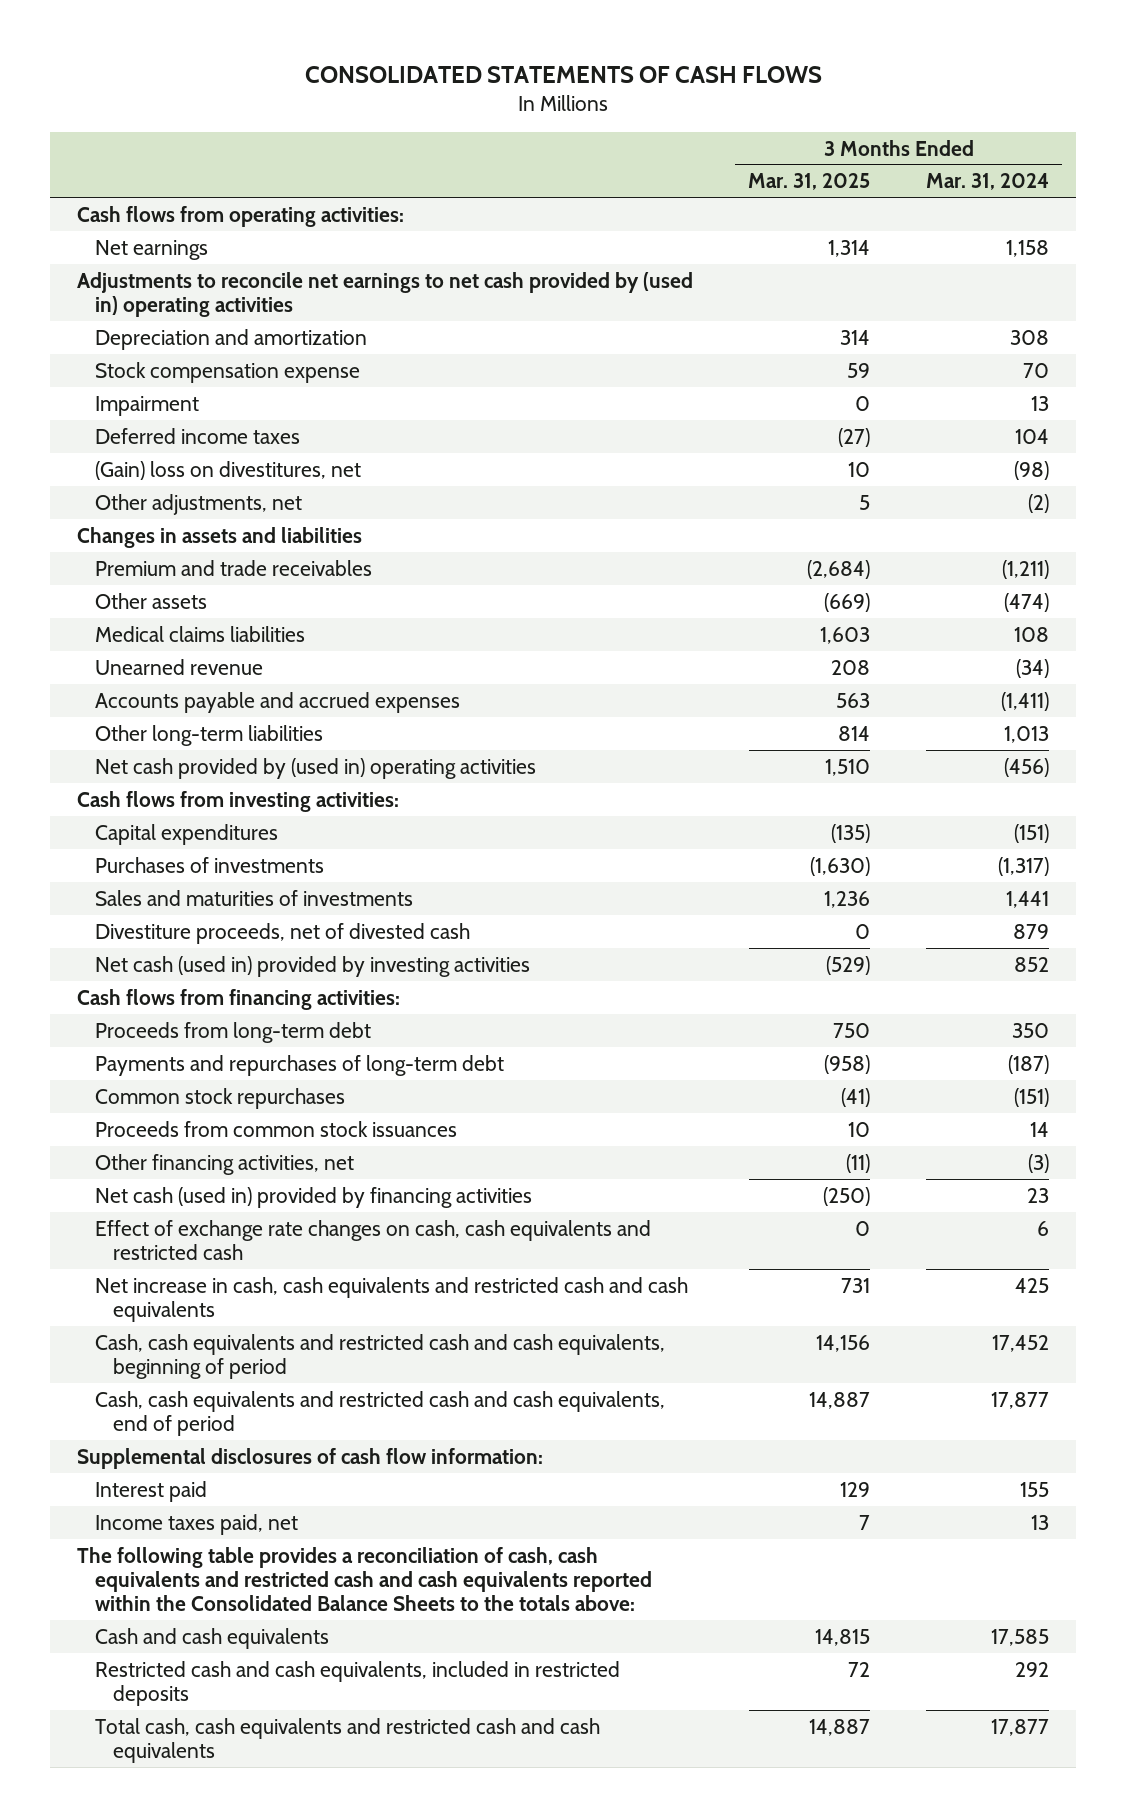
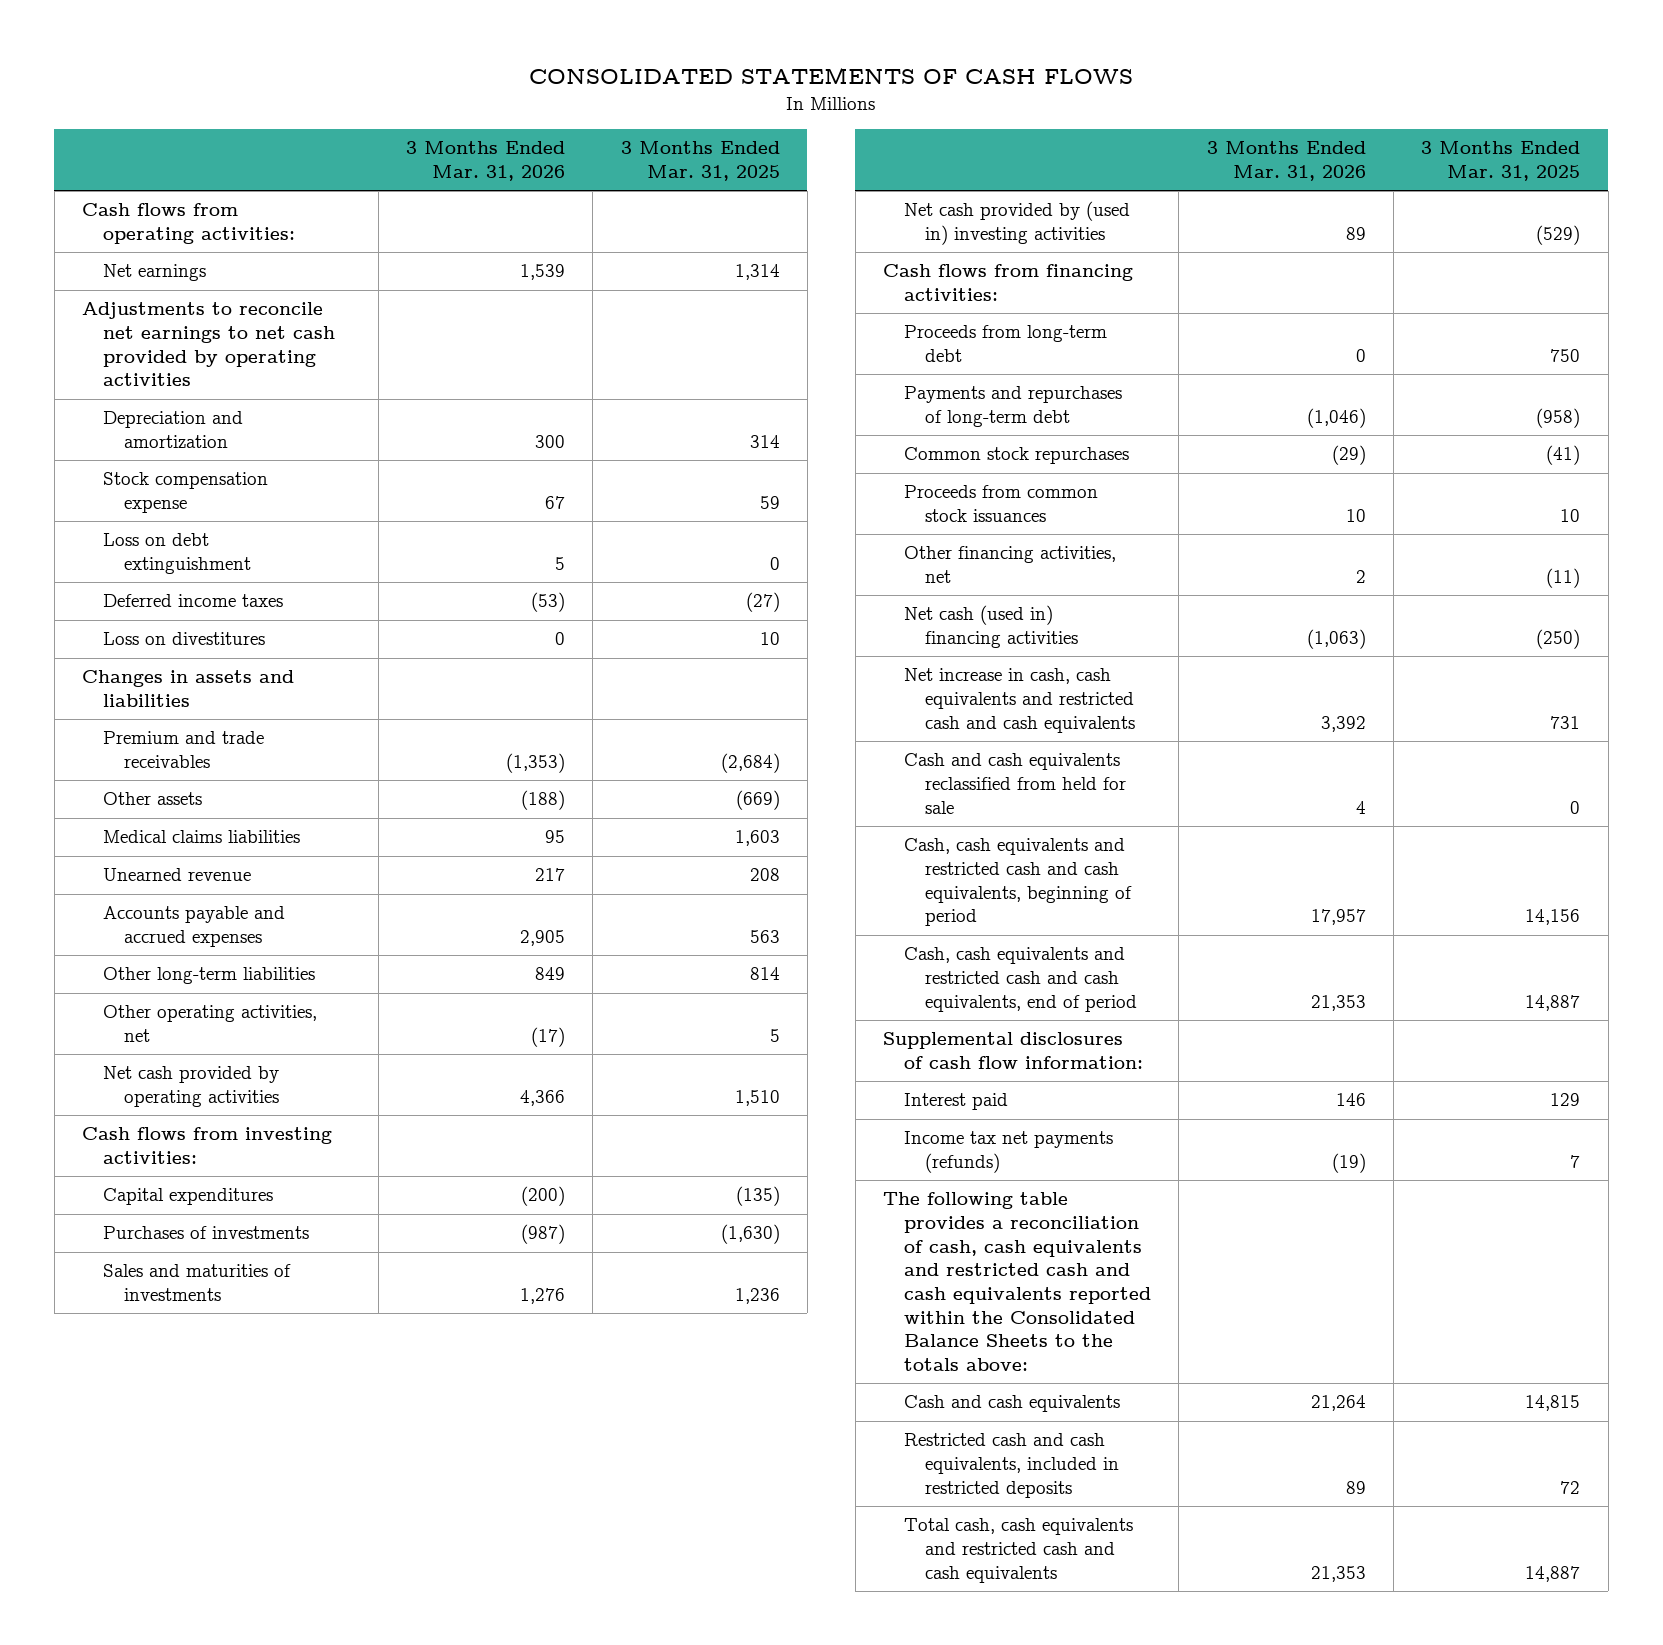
[925,173,1049,191] Mar. 31, 2024 -> none
none -> [405,141,565,182] 3 Months Ended Mar. 31, 2026
[77,271,694,317] Adjustments to reconcile net earnings to net cash provided by (used in) operating activities -> [82,302,336,387] Adjustments to reconcile net earnings to net cash provided by operating activities
[95,395,200,416] Impairment -> none
none -> [103,533,252,575] Loss on debt extinguishment
[95,493,303,515] Other adjustments, net -> none
[95,460,362,480] (Gain) loss on divestitures, net -> [103,632,266,646] Loss on divestitures
none -> [103,1005,318,1043] Other operating activities, net
[95,757,537,779] Net cash provided by (used in) operating activities -> [103,1066,280,1108] Net cash provided by operating activities
[95,922,471,944] Divestiture proceeds, net of divested cash -> none
[95,955,531,977] Net cash (used in) provided by investing activities -> [904,201,1131,246] Net cash provided by (used in) investing activities
[95,1219,652,1260] Effect of exchange rate changes on cash, cash equivalents and restricted cash -> none
[95,1186,533,1208] Net cash (used in) provided by financing activities -> [904,605,1079,649] Net cash (used in) financing activities
none -> [904,753,1127,814] Cash and cash equivalents reclassified from held for sale
[95,1513,299,1535] Income taxes paid, net -> [904,1131,1114,1174] Income tax net payments (refunds)

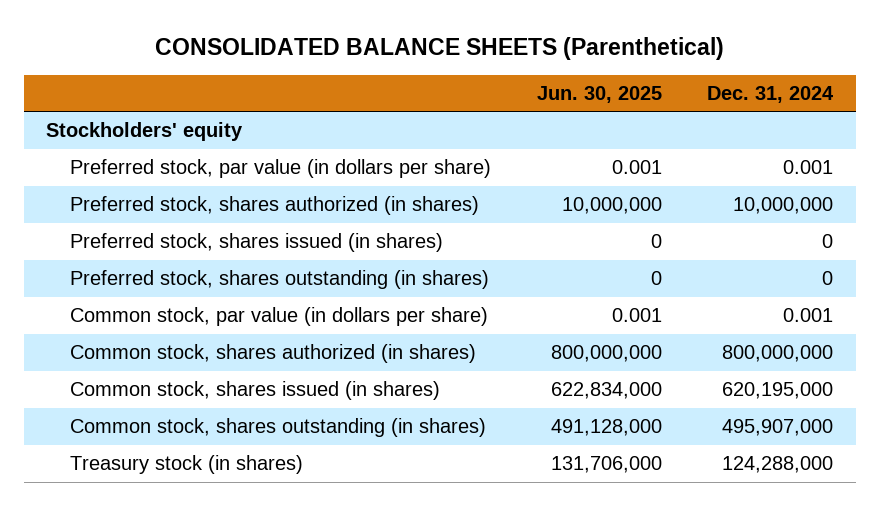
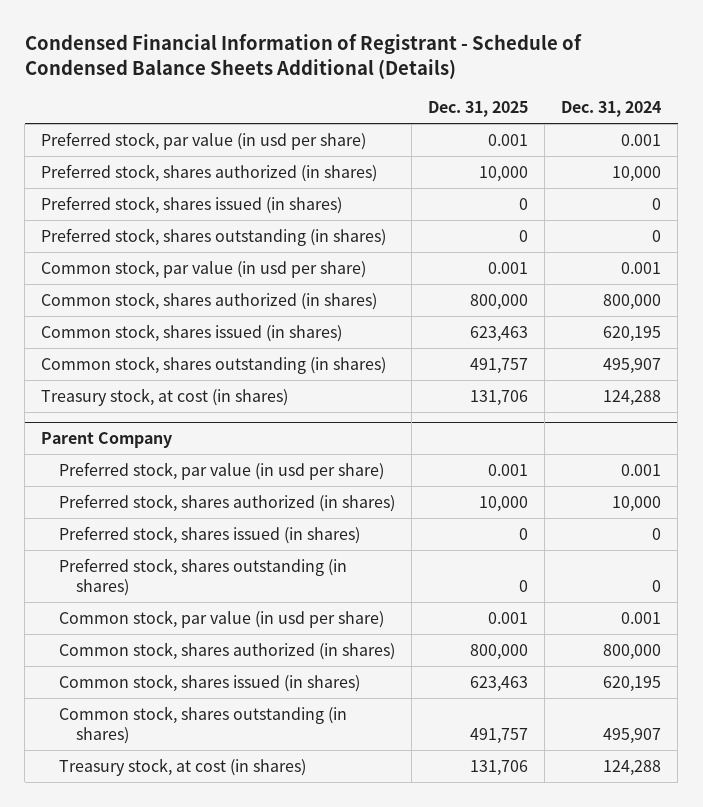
[154,36,724,60] CONSOLIDATED BALANCE SHEETS (Parenthetical) -> [24,33,582,79] Condensed Financial Information of Registrant - Schedule of Condensed Balance Sheets Additional (Details)
[536,86,662,104] Jun. 30, 2025 -> none
none -> [427,101,528,118] Dec. 31, 2025
[46,122,244,142] Stockholders' equity -> none
[69,159,491,179] Preferred stock, par value (in dollars per share) -> [41,132,367,151] Preferred stock, par value (in usd per share)
[733,197,834,215] 10,000,000 -> [612,166,662,183] 10,000
[69,307,488,327] Common stock, par value (in dollars per share) -> [41,260,367,279] Common stock, par value (in usd per share)
[722,345,834,363] 800,000,000 -> [603,294,662,311] 800,000
[722,382,834,400] 620,195,000 -> [603,326,662,343] 620,195
[722,419,834,437] 495,907,000 -> [603,358,662,375] 495,907
[69,455,303,475] Treasury stock (in shares) -> [41,388,289,407] Treasury stock, at cost (in shares)
[722,456,834,474] 124,288,000 -> [603,390,662,407] 124,288
none -> [41,432,173,449] Parent Company
none -> [58,462,384,481] Preferred stock, par value (in usd per share)
none -> [58,494,395,513] Preferred stock, shares authorized (in shares)
none -> [58,526,360,545] Preferred stock, shares issued (in shares)
none -> [58,558,347,597] Preferred stock, shares outstanding (in shares)
none -> [58,610,384,629] Common stock, par value (in usd per share)
none -> [58,642,395,661] Common stock, shares authorized (in shares)
none -> [58,674,360,693] Common stock, shares issued (in shares)
none -> [58,706,347,745] Common stock, shares outstanding (in shares)
none -> [58,758,306,777] Treasury stock, at cost (in shares)

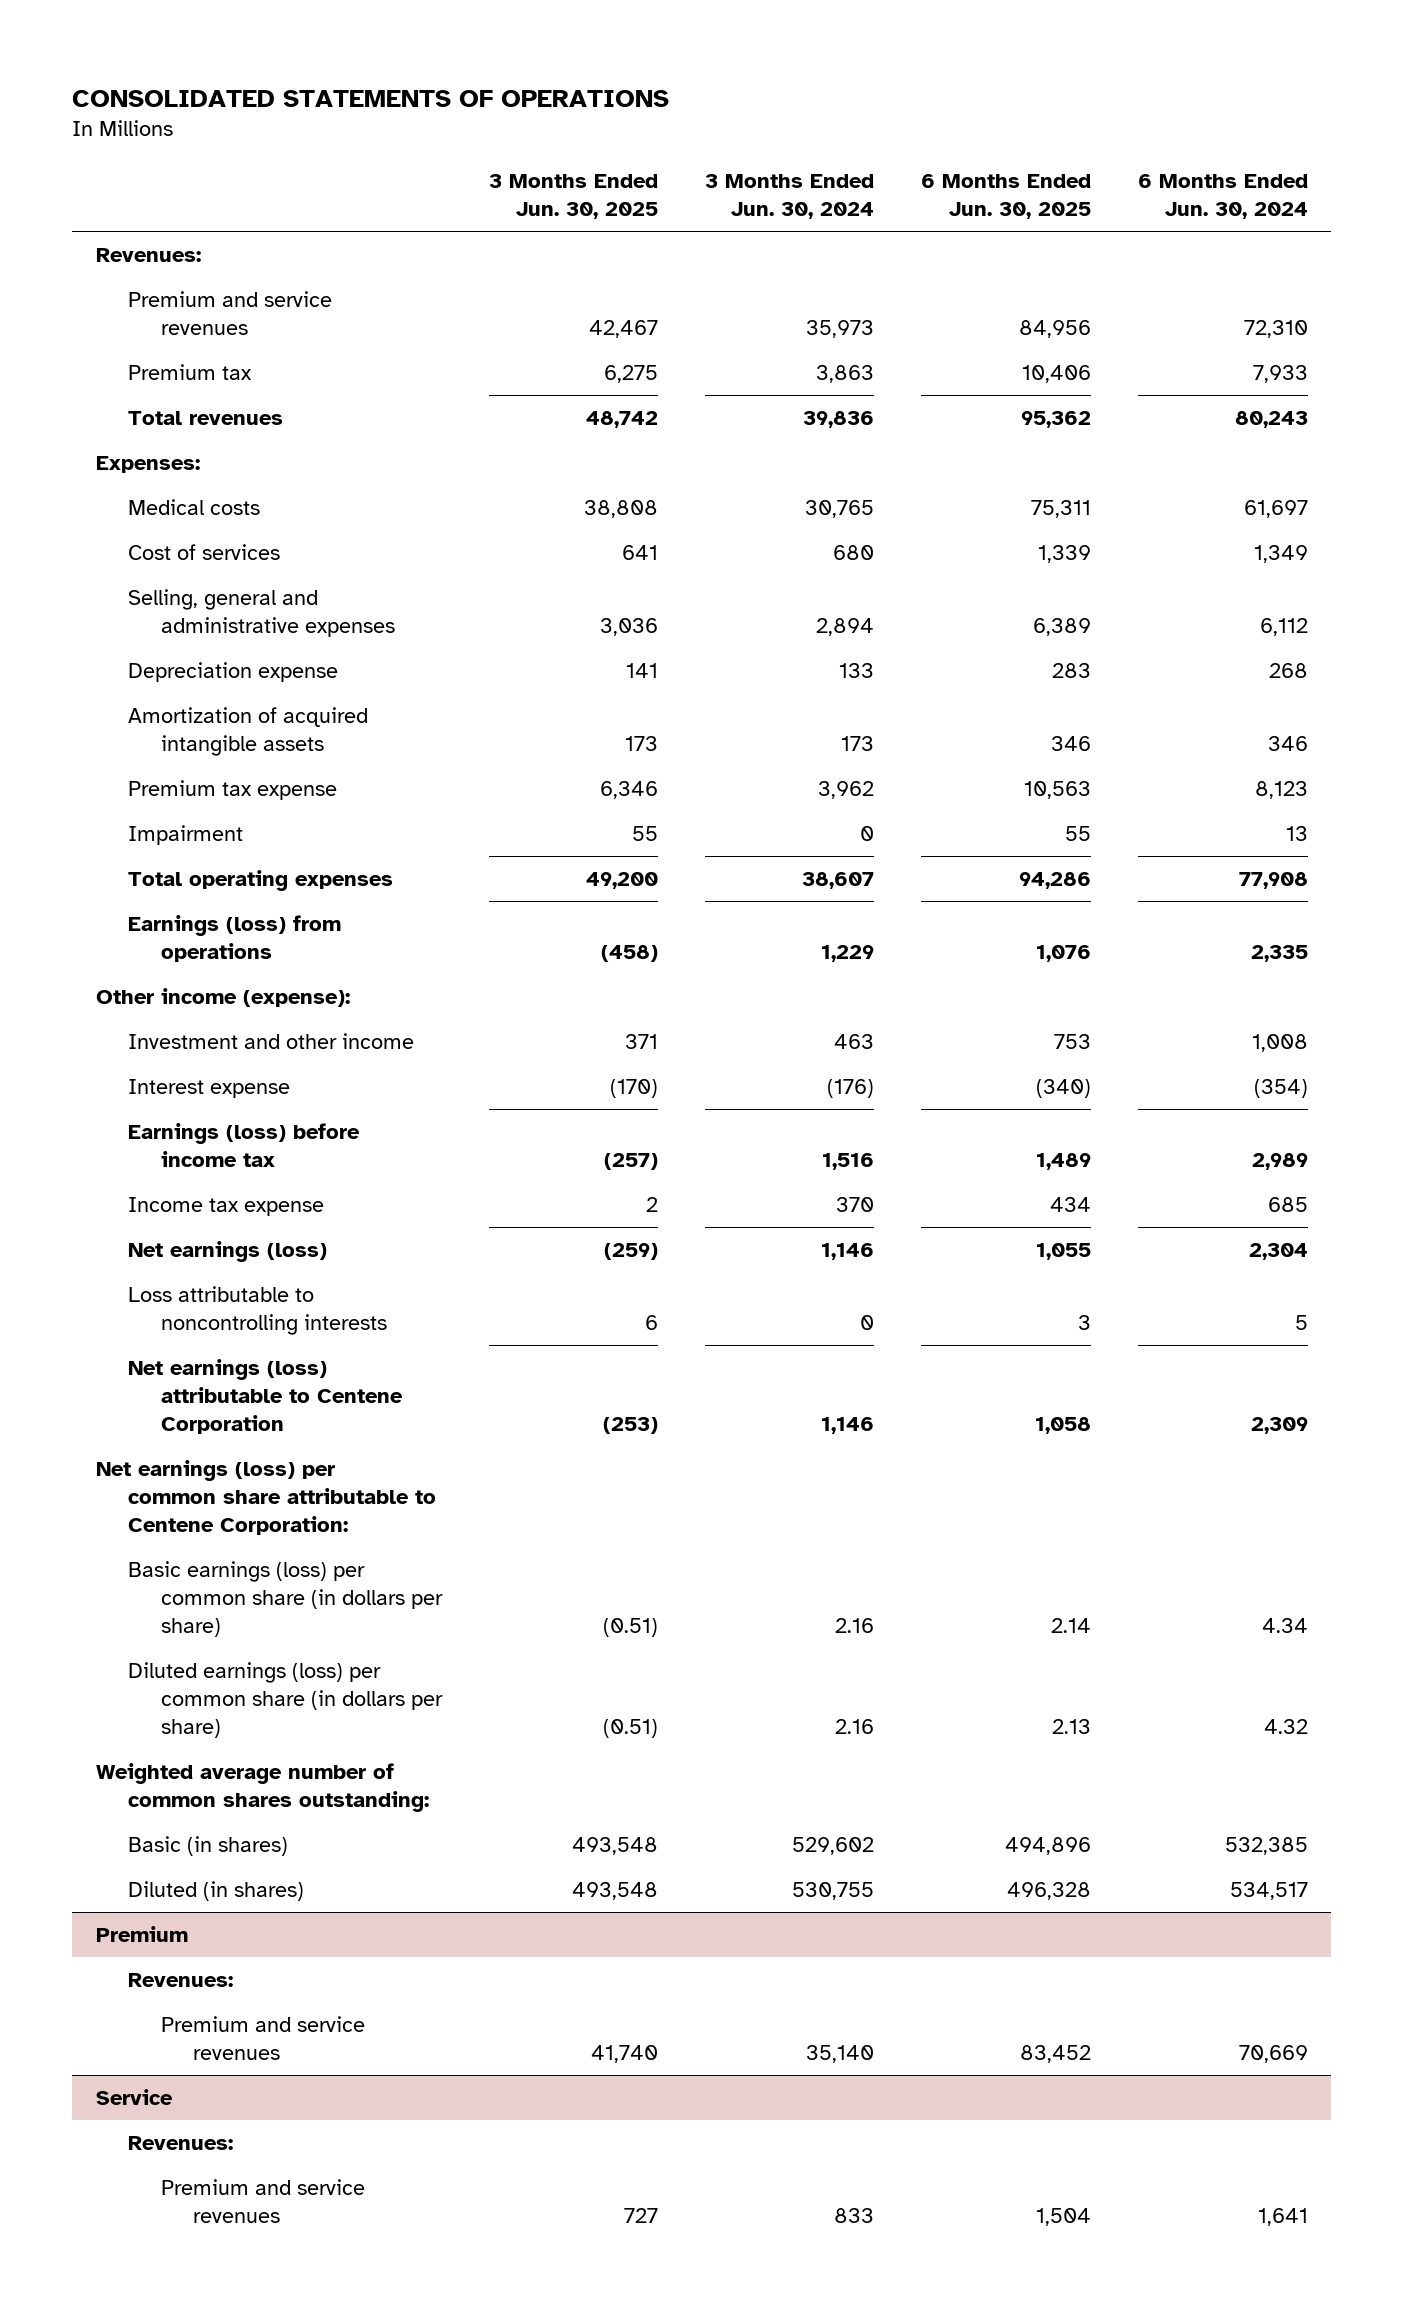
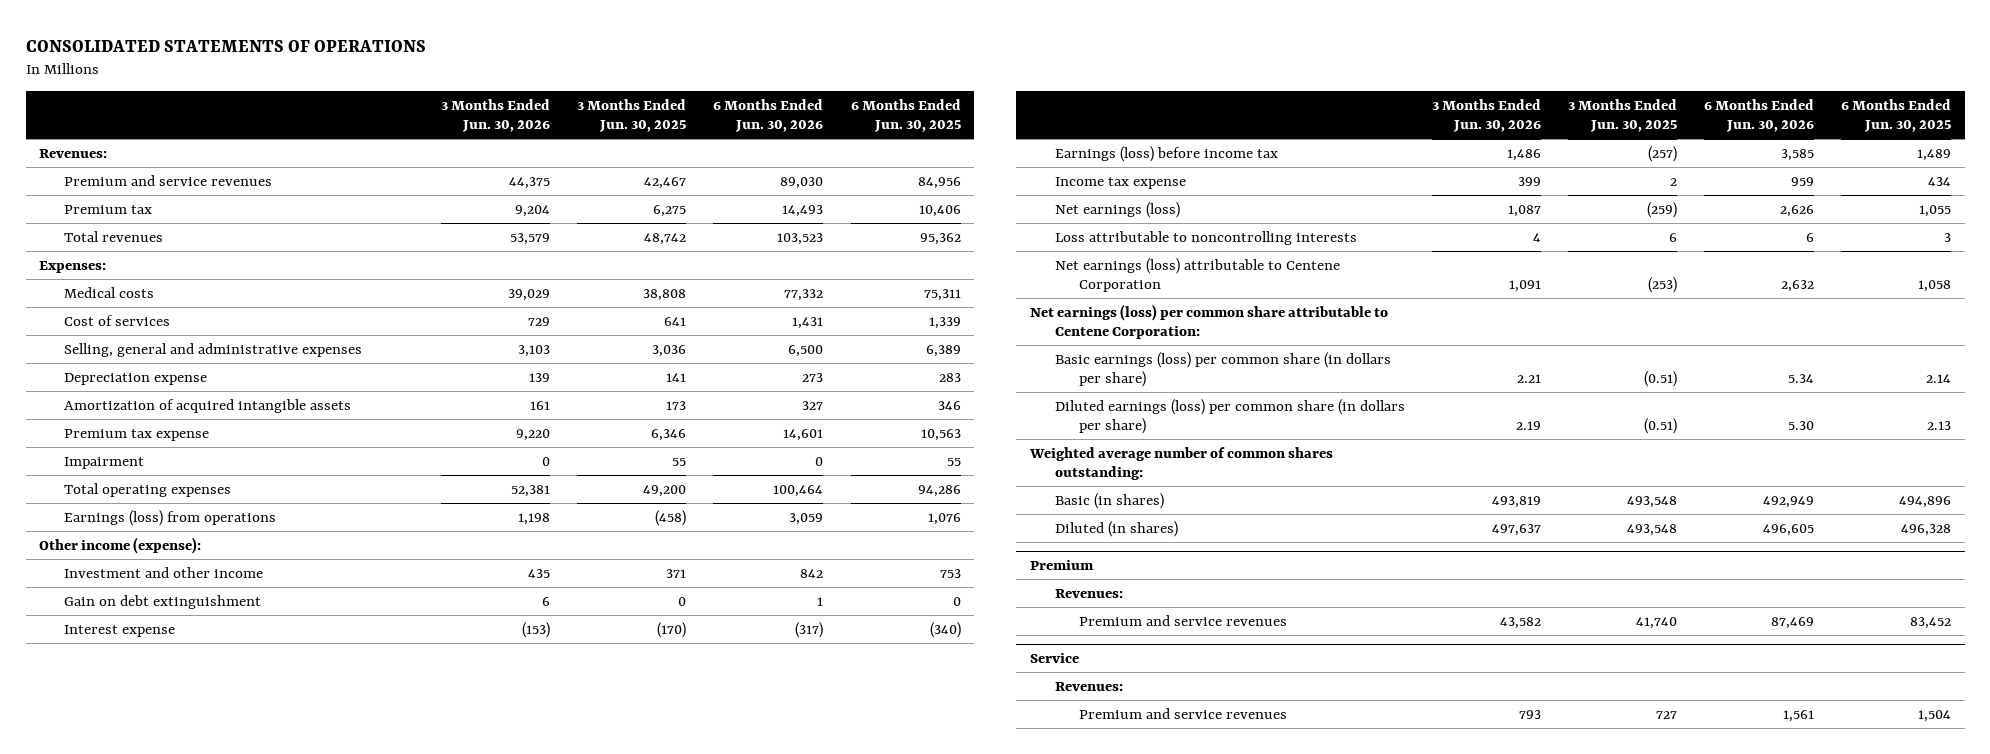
[704,174,874,220] 3 Months Ended Jun. 30, 2024 -> none
[1137,174,1308,220] 6 Months Ended Jun. 30, 2024 -> none
none -> [441,98,551,133] 3 Months Ended Jun. 30, 2026
none -> [713,98,824,133] 6 Months Ended Jun. 30, 2026
none -> [64,594,262,609] Gain on debt extinguishment

